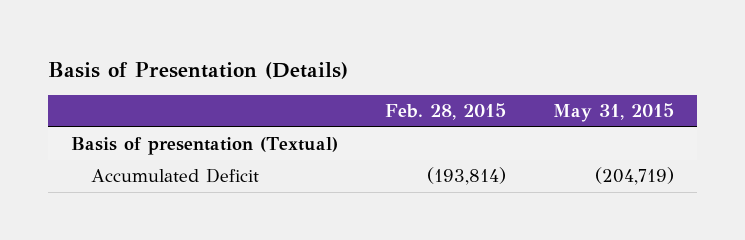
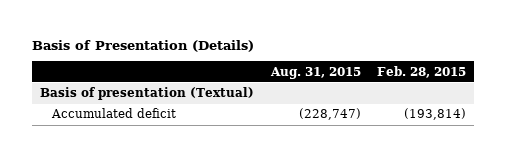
[552,103,674,123] May 31, 2015 -> none
none -> [269,66,361,79] Aug. 31, 2015
[90,168,259,184] Accumulated Deficit -> [50,108,176,119] Accumulated deficit

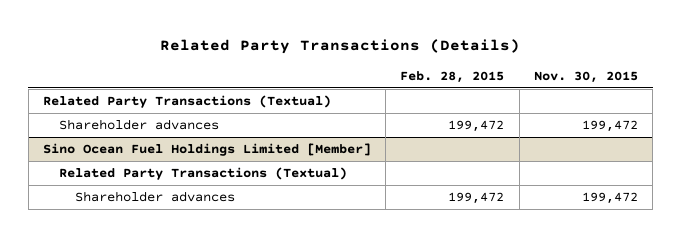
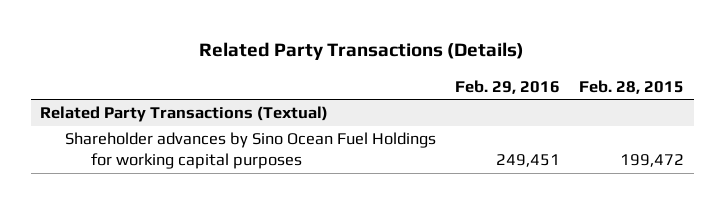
[533,71,638,84] Nov. 30, 2015 -> none
none -> [455,79,561,94] Feb. 29, 2016
[42,143,371,157] Sino Ocean Fuel Holdings Limited [Member] -> none
[59,167,348,181] Related Party Transactions (Textual) -> none
[75,191,236,203] Shareholder advances -> none
[59,119,220,131] Shareholder advances -> [65,132,437,170] Shareholder advances by Sino Ocean Fuel Holdings for working capital purposes

